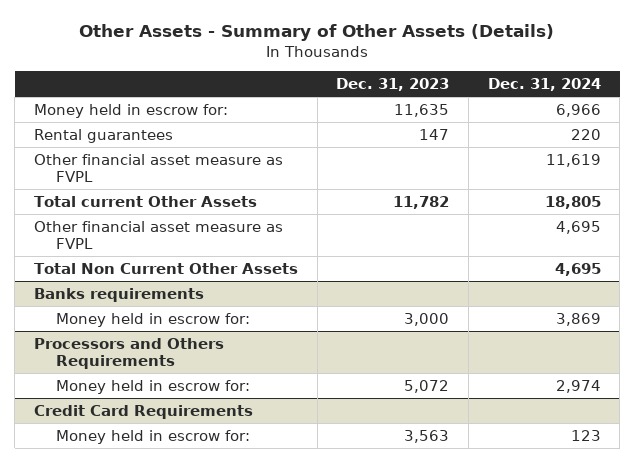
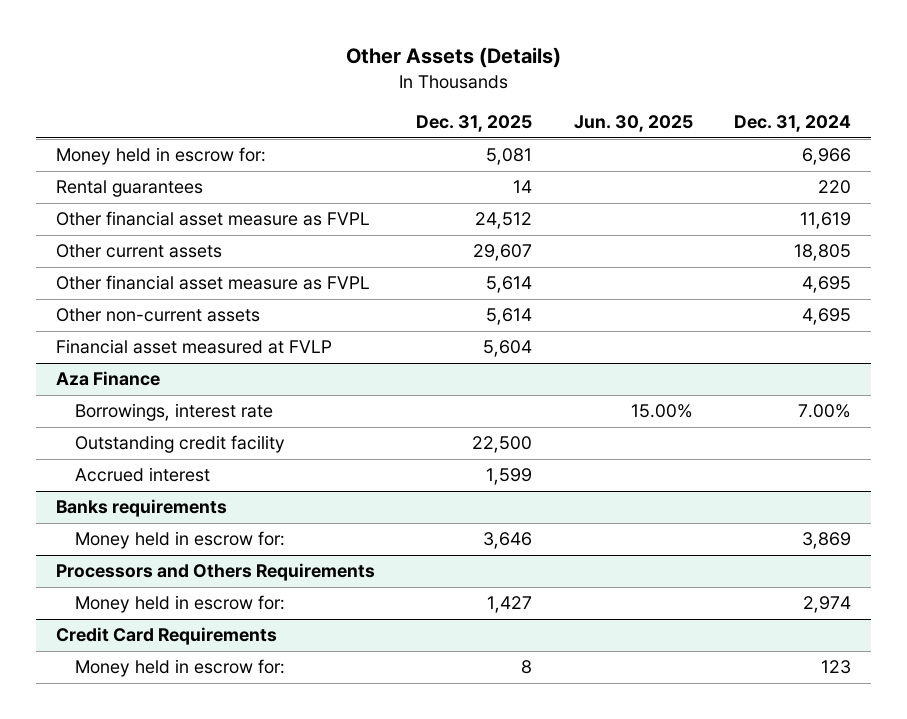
[79,24,555,42] Other Assets - Summary of Other Assets (Details) -> [345,47,561,69] Other Assets (Details)
[336,78,450,92] Dec. 31, 2023 -> none
none -> [416,114,533,132] Dec. 31, 2025
none -> [573,114,693,132] Jun. 30, 2025
[33,195,257,207] Total current Other Assets -> [56,244,223,259] Other current assets
[33,262,298,274] Total Non Current Other Assets -> [56,308,261,323] Other non-current assets
none -> [56,339,333,355] Financial asset measured at FVLP
none -> [56,371,161,387] Aza Finance
none -> [74,403,273,422] Borrowings, interest rate
none -> [74,435,285,454] Outstanding credit facility
none -> [74,467,210,483] Accrued interest

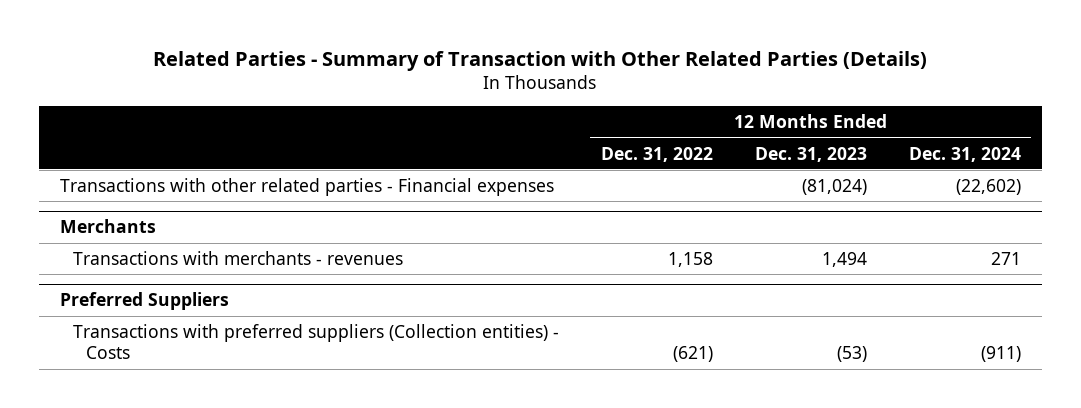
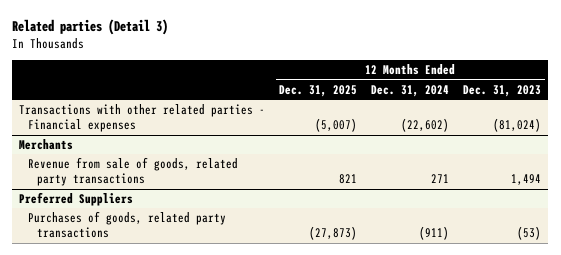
[153,50,928,71] Related Parties - Summary of Transaction with Other Related Parties (Details) -> [12,19,169,36] Related parties (Detail 3)
[600,146,713,162] Dec. 31, 2022 -> none
none -> [279,84,358,97] Dec. 31, 2025
[72,250,403,265] Transactions with merchants - revenues -> [28,157,239,187] Revenue from sale of goods, related party transactions
[72,323,559,360] Transactions with preferred suppliers (Collection entities) - Costs -> [28,211,227,239] Purchases of goods, related party transactions

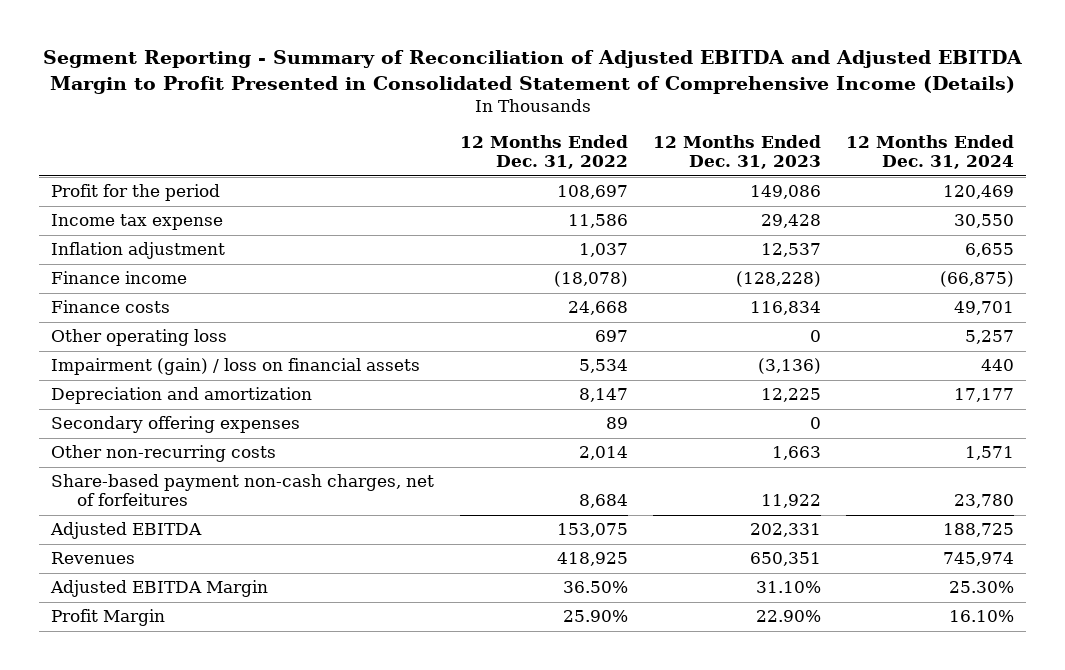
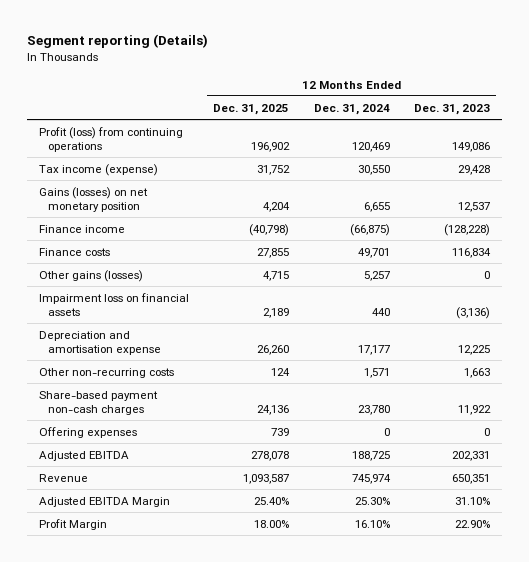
[42,50,1022,94] Segment Reporting - Summary of Reconciliation of Adjusted EBITDA and Adjusted EBITDA Margin to Profit Presented in Consolidated Statement of Comprehensive Income (Details) -> [27,34,209,49] Segment reporting (Details)
[459,135,628,170] 12 Months Ended Dec. 31, 2022 -> none
none -> [213,103,290,115] Dec. 31, 2025
[51,184,221,202] Profit for the period -> [39,126,184,152] Profit (loss) from continuing operations
[51,214,224,231] Income tax expense -> [39,163,159,176] Tax income (expense)
[51,242,226,260] Inflation adjustment -> [39,186,149,212] Gains (losses) on net monetary position
[51,416,301,434] Secondary offering expenses -> none
[51,329,228,347] Other operating loss -> [39,269,144,282] Other gains (losses)
[51,358,421,376] Impairment (gain) / loss on financial assets -> [39,292,190,316] Impairment loss on financial assets
[51,387,313,405] Depreciation and amortization -> [39,330,161,355] Depreciation and amortisation expense
[51,474,435,507] Share-based payment non-cash charges, net of forfeitures -> [39,390,159,415] Share-based payment non-cash charges
none -> [39,426,138,438] Offering expenses
[51,552,136,565] Revenues -> [39,473,89,482] Revenue

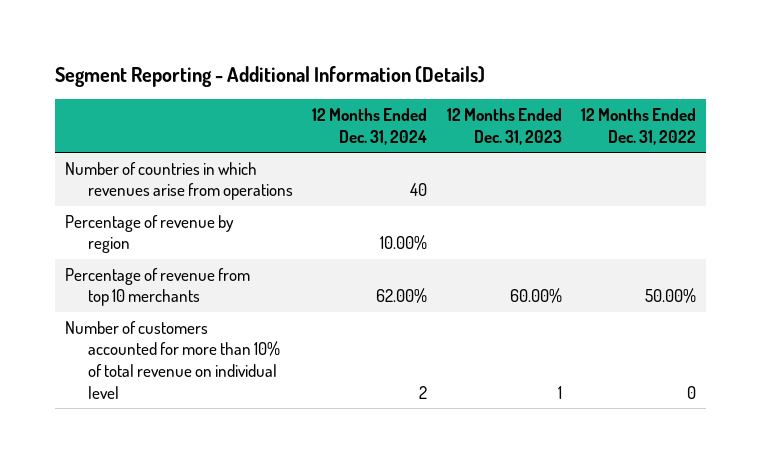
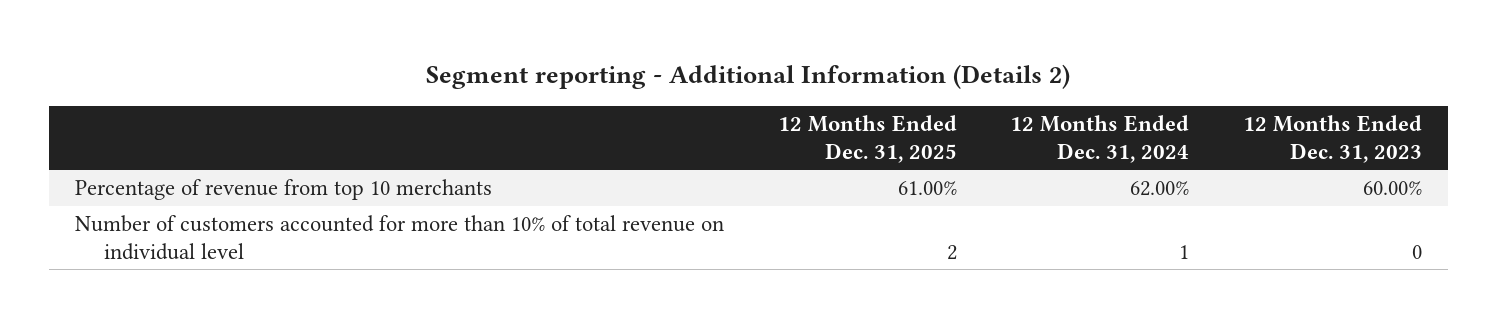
[55,66,486,88] Segment Reporting - Additional Information (Details) -> [426,64,1071,90] Segment reporting - Additional Information (Details 2)
[581,108,697,145] 12 Months Ended Dec. 31, 2022 -> none
none -> [777,114,957,163] 12 Months Ended Dec. 31, 2025
[65,161,294,201] Number of countries in which revenues arise from operations -> none
[65,214,235,254] Percentage of revenue by region -> none
[419,385,428,399] 2 -> [1179,244,1190,259] 1
[557,385,562,399] 1 -> [1411,244,1422,259] 0

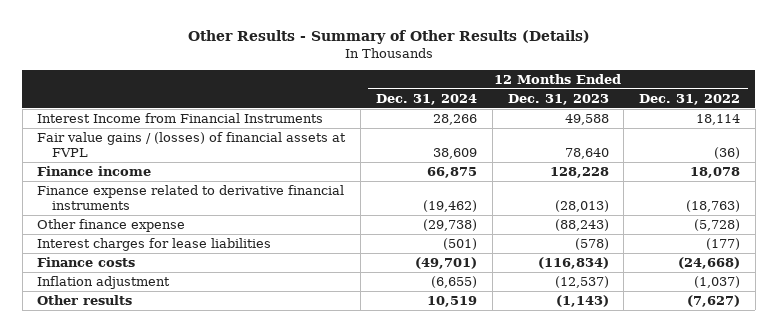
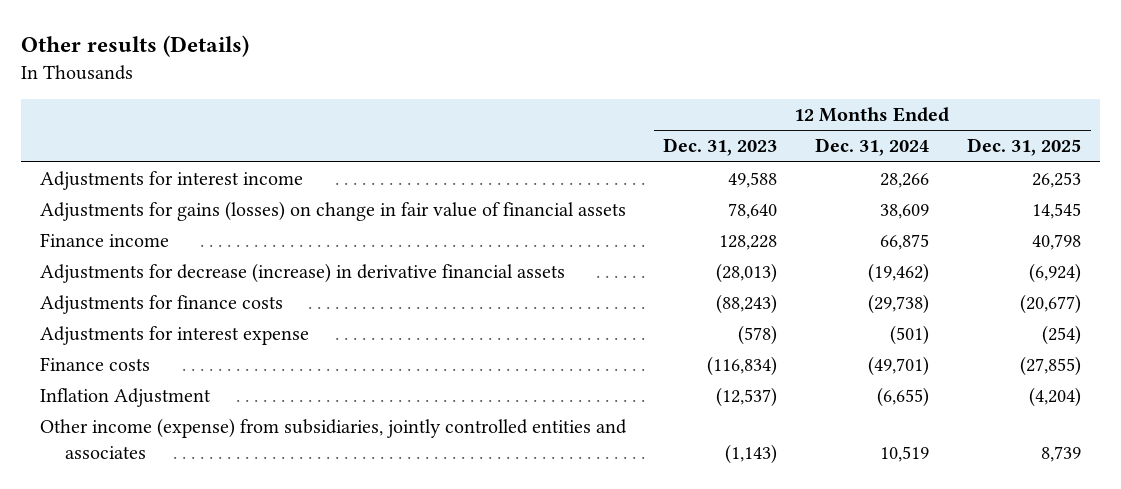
[187,30,590,45] Other Results - Summary of Other Results (Details) -> [20,34,249,57] Other results (Details)
[639,93,741,105] Dec. 31, 2022 -> none
none -> [967,138,1082,157] Dec. 31, 2025
[37,112,324,123] Interest Income from Financial Instruments -> [39,171,303,191] Adjustments for interest income
[37,131,347,158] Fair value gains / (losses) of financial assets at FVPL -> [39,201,626,222] Adjustments for gains (losses) on change in fair value of financial assets
[37,184,345,211] Finance expense related to derivative financial instruments -> [39,263,565,284] Adjustments for decrease (increase) in derivative financial assets
[37,218,186,232] Other finance expense -> [39,295,283,315] Adjustments for finance costs
[37,237,272,251] Interest charges for lease liabilities -> [39,326,309,346] Adjustments for interest expense
[37,275,171,289] Inflation adjustment -> [39,388,211,408] Inflation Adjustment
[37,294,133,305] Other results -> [39,418,627,459] Other income (expense) from subsidiaries, jointly controlled entities and associates

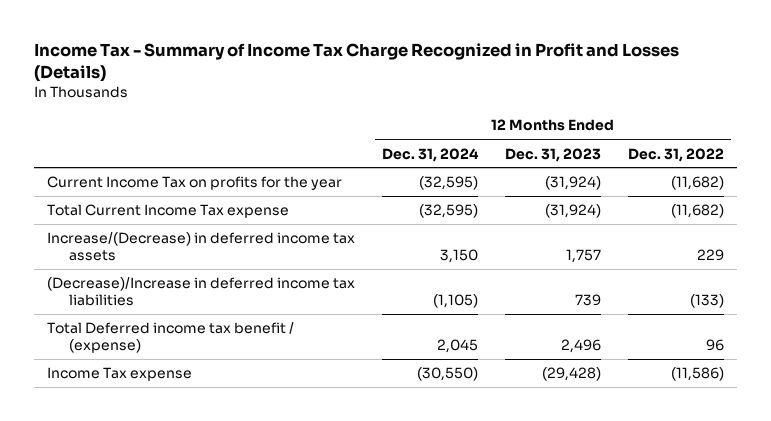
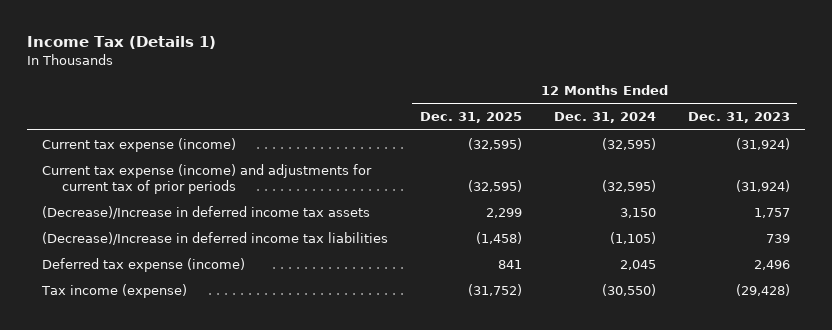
[33,42,679,82] Income Tax - Summary of Income Tax Charge Recognized in Profit and Losses (Details) -> [26,35,216,49] Income Tax (Details 1)
[627,147,724,162] Dec. 31, 2022 -> none
none -> [420,112,523,124] Dec. 31, 2025
[47,176,343,191] Current Income Tax on profits for the year -> [42,137,237,152] Current tax expense (income)
[47,204,290,219] Total Current Income Tax expense -> [42,163,373,195] Current tax expense (income) and adjustments for current tax of prior periods
[47,232,356,262] Increase/(Decrease) in deferred income tax assets -> [42,205,371,219] (Decrease)/Increase in deferred income tax assets
[47,322,295,354] Total Deferred income tax benefit / (expense) -> [42,257,246,272] Deferred tax expense (income)
[47,367,193,382] Income Tax expense -> [41,283,188,298] Tax income (expense)

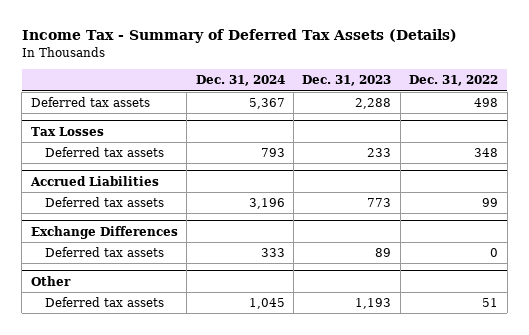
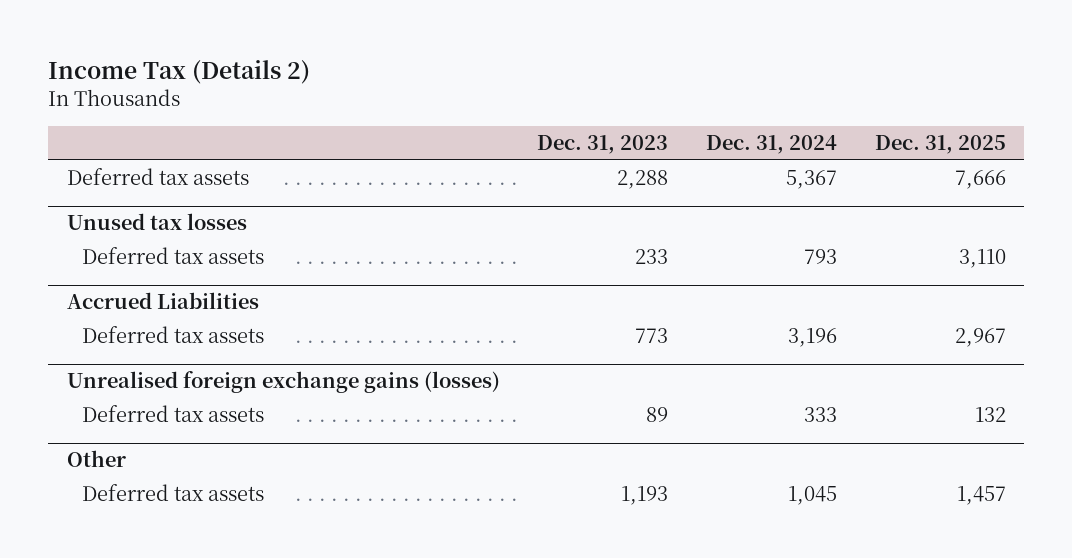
[21,29,457,44] Income Tax - Summary of Deferred Tax Assets (Details) -> [47,59,310,84] Income Tax (Details 2)
[409,75,499,87] Dec. 31, 2022 -> none
none -> [874,135,1006,155] Dec. 31, 2025
[30,126,104,136] Tax Losses -> [66,213,247,231] Unused tax losses
[30,225,178,239] Exchange Differences -> [66,371,500,394] Unrealised foreign exchange gains (losses)

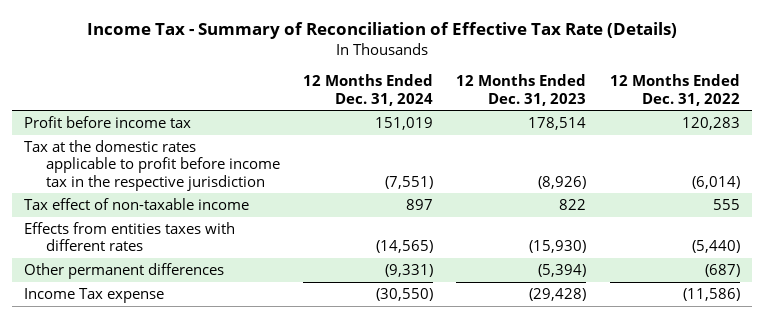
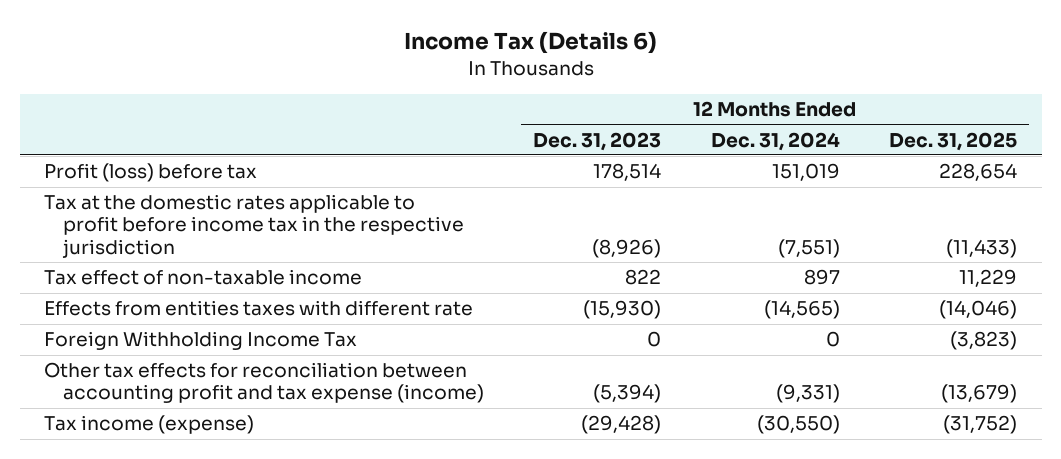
[87,21,678,39] Income Tax - Summary of Reconciliation of Effective Tax Rate (Details) -> [403,31,657,55] Income Tax (Details 6)
[609,74,740,106] 12 Months Ended Dec. 31, 2022 -> none
none -> [888,131,1017,151] Dec. 31, 2025
[24,115,192,128] Profit before income tax -> [44,163,258,183] Profit (loss) before tax
[24,221,236,252] Effects from entities taxes with different rates -> [44,300,474,317] Effects from entities taxes with different rate
none -> [44,331,358,351] Foreign Withholding Income Tax
[24,262,225,279] Other permanent differences -> [44,362,484,404] Other tax effects for reconciliation between accounting profit and tax expense (income)
[24,287,165,303] Income Tax expense -> [44,415,255,435] Tax income (expense)

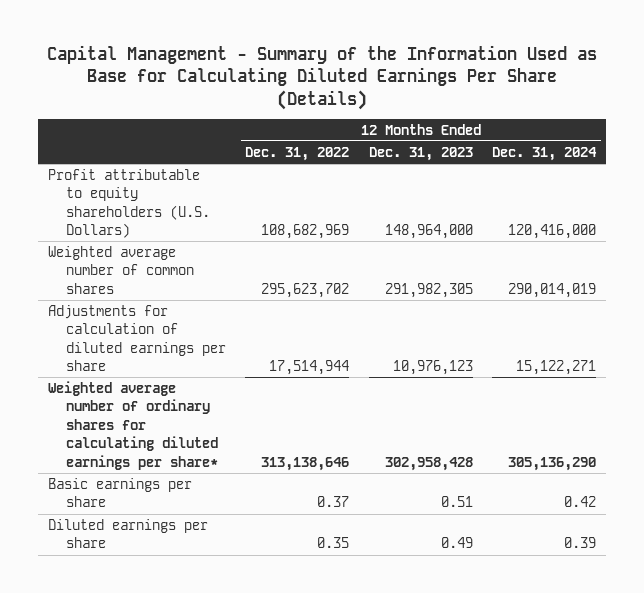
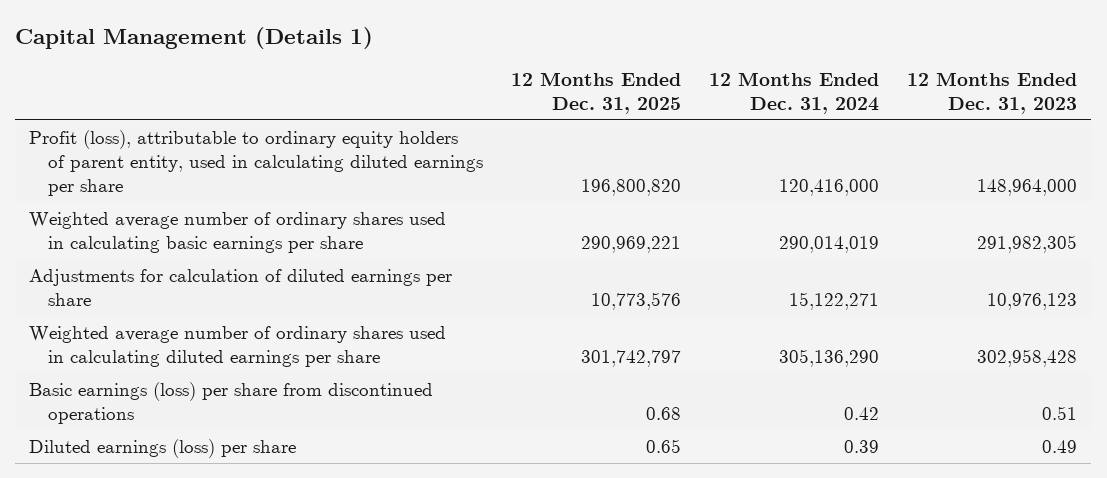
[46,45,597,110] Capital Management - Summary of the Information Used as Base for Calculating Diluted Earnings Per Share (Details) -> [15,27,374,50] Capital Management (Details 1)
[245,147,350,162] Dec. 31, 2022 -> none
none -> [511,71,682,114] 12 Months Ended Dec. 31, 2025
[47,169,211,239] Profit attributable to equity shareholders (U.S. Dollars) -> [29,130,484,197] Profit (loss), attributable to ordinary equity holders of parent entity, used in calculating diluted earnings per share
[47,246,195,294] Weighted average number of common shares -> [29,212,447,254] Weighted average number of ordinary shares used in calculating basic earnings per share
[47,381,219,470] Weighted average number of ordinary shares for calculating diluted earnings per share* -> [29,326,447,368] Weighted average number of ordinary shares used in calculating diluted earnings per share
[47,478,192,508] Basic earnings per share -> [29,382,434,425] Basic earnings (loss) per share from discontinued operations
[47,519,208,549] Diluted earnings per share -> [29,439,297,459] Diluted earnings (loss) per share

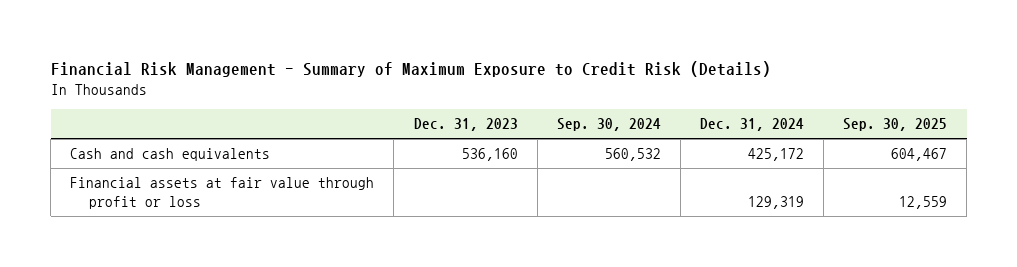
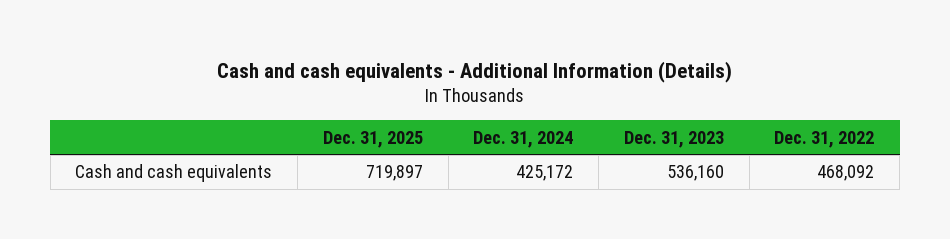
[50,60,771,77] Financial Risk Management - Summary of Maximum Exposure to Credit Risk (Details) -> [216,61,732,84] Cash and cash equivalents - Additional Information (Details)
[556,118,661,132] Sep. 30, 2024 -> none
[843,118,948,132] Sep. 30, 2025 -> none
none -> [322,130,423,148] Dec. 31, 2025
none -> [774,130,875,148] Dec. 31, 2022
[70,177,375,210] Financial assets at fair value through profit or loss -> none

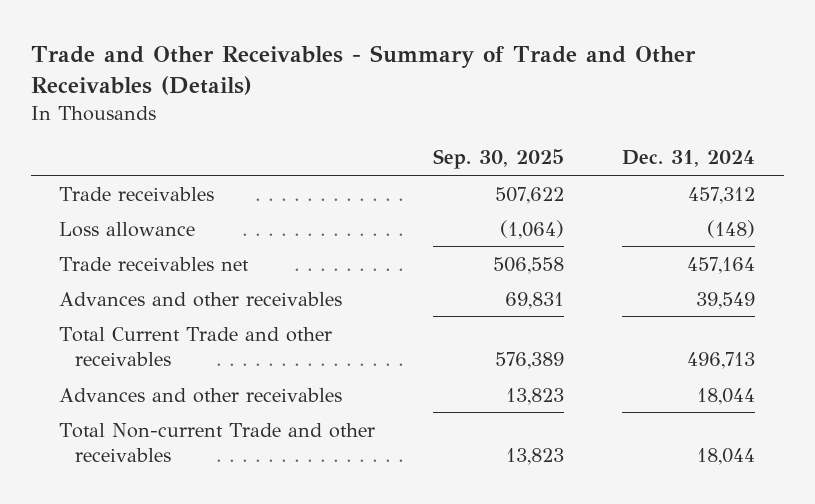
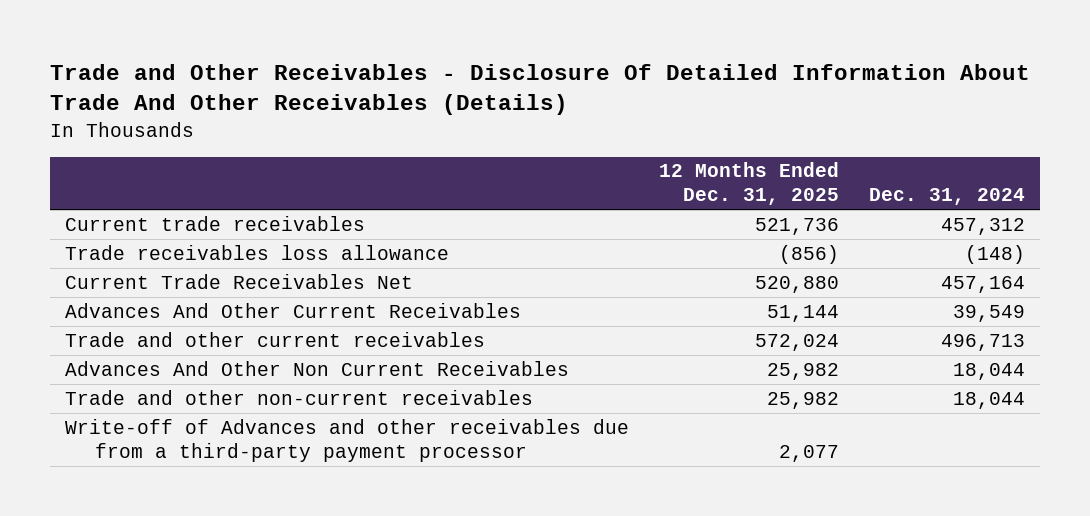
[30,44,696,95] Trade and Other Receivables - Summary of Trade and Other Receivables (Details) -> [49,63,1030,116] Trade and Other Receivables - Disclosure Of Detailed Information About Trade And Other Receivables (Details)
[433,149,565,170] Sep. 30, 2025 -> none
none -> [658,162,839,206] 12 Months Ended Dec. 31, 2025
[59,186,215,201] Trade receivables -> [64,215,365,231] Current trade receivables
[59,221,196,237] Loss allowance -> [64,244,449,260] Trade receivables loss allowance
[59,256,250,271] Trade receivables net -> [64,273,413,289] Current Trade Receivables Net
[59,291,343,307] Advances and other receivables -> [64,302,521,318] Advances And Other Current Receivables
[59,326,333,367] Total Current Trade and other receivables -> [64,331,485,347] Trade and other current receivables
[59,387,343,403] Advances and other receivables -> [64,360,569,376] Advances And Other Non Current Receivables
[59,422,376,463] Total Non-current Trade and other receivables -> [64,389,533,405] Trade and other non-current receivables
none -> [64,418,629,462] Write-off of Advances and other receivables due from a third-party payment processor

